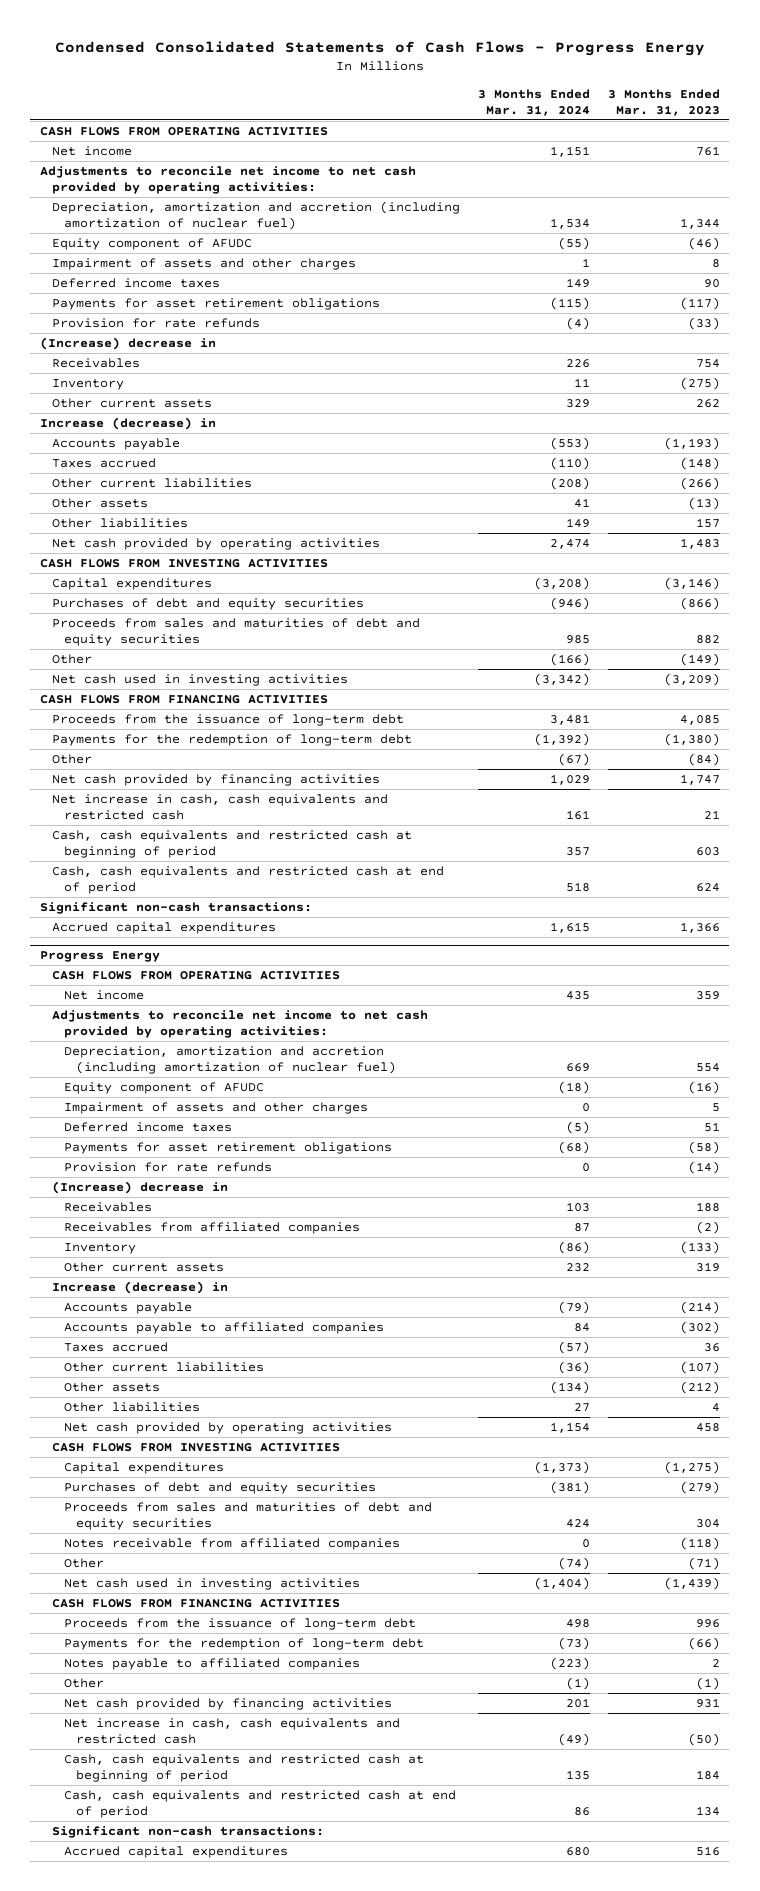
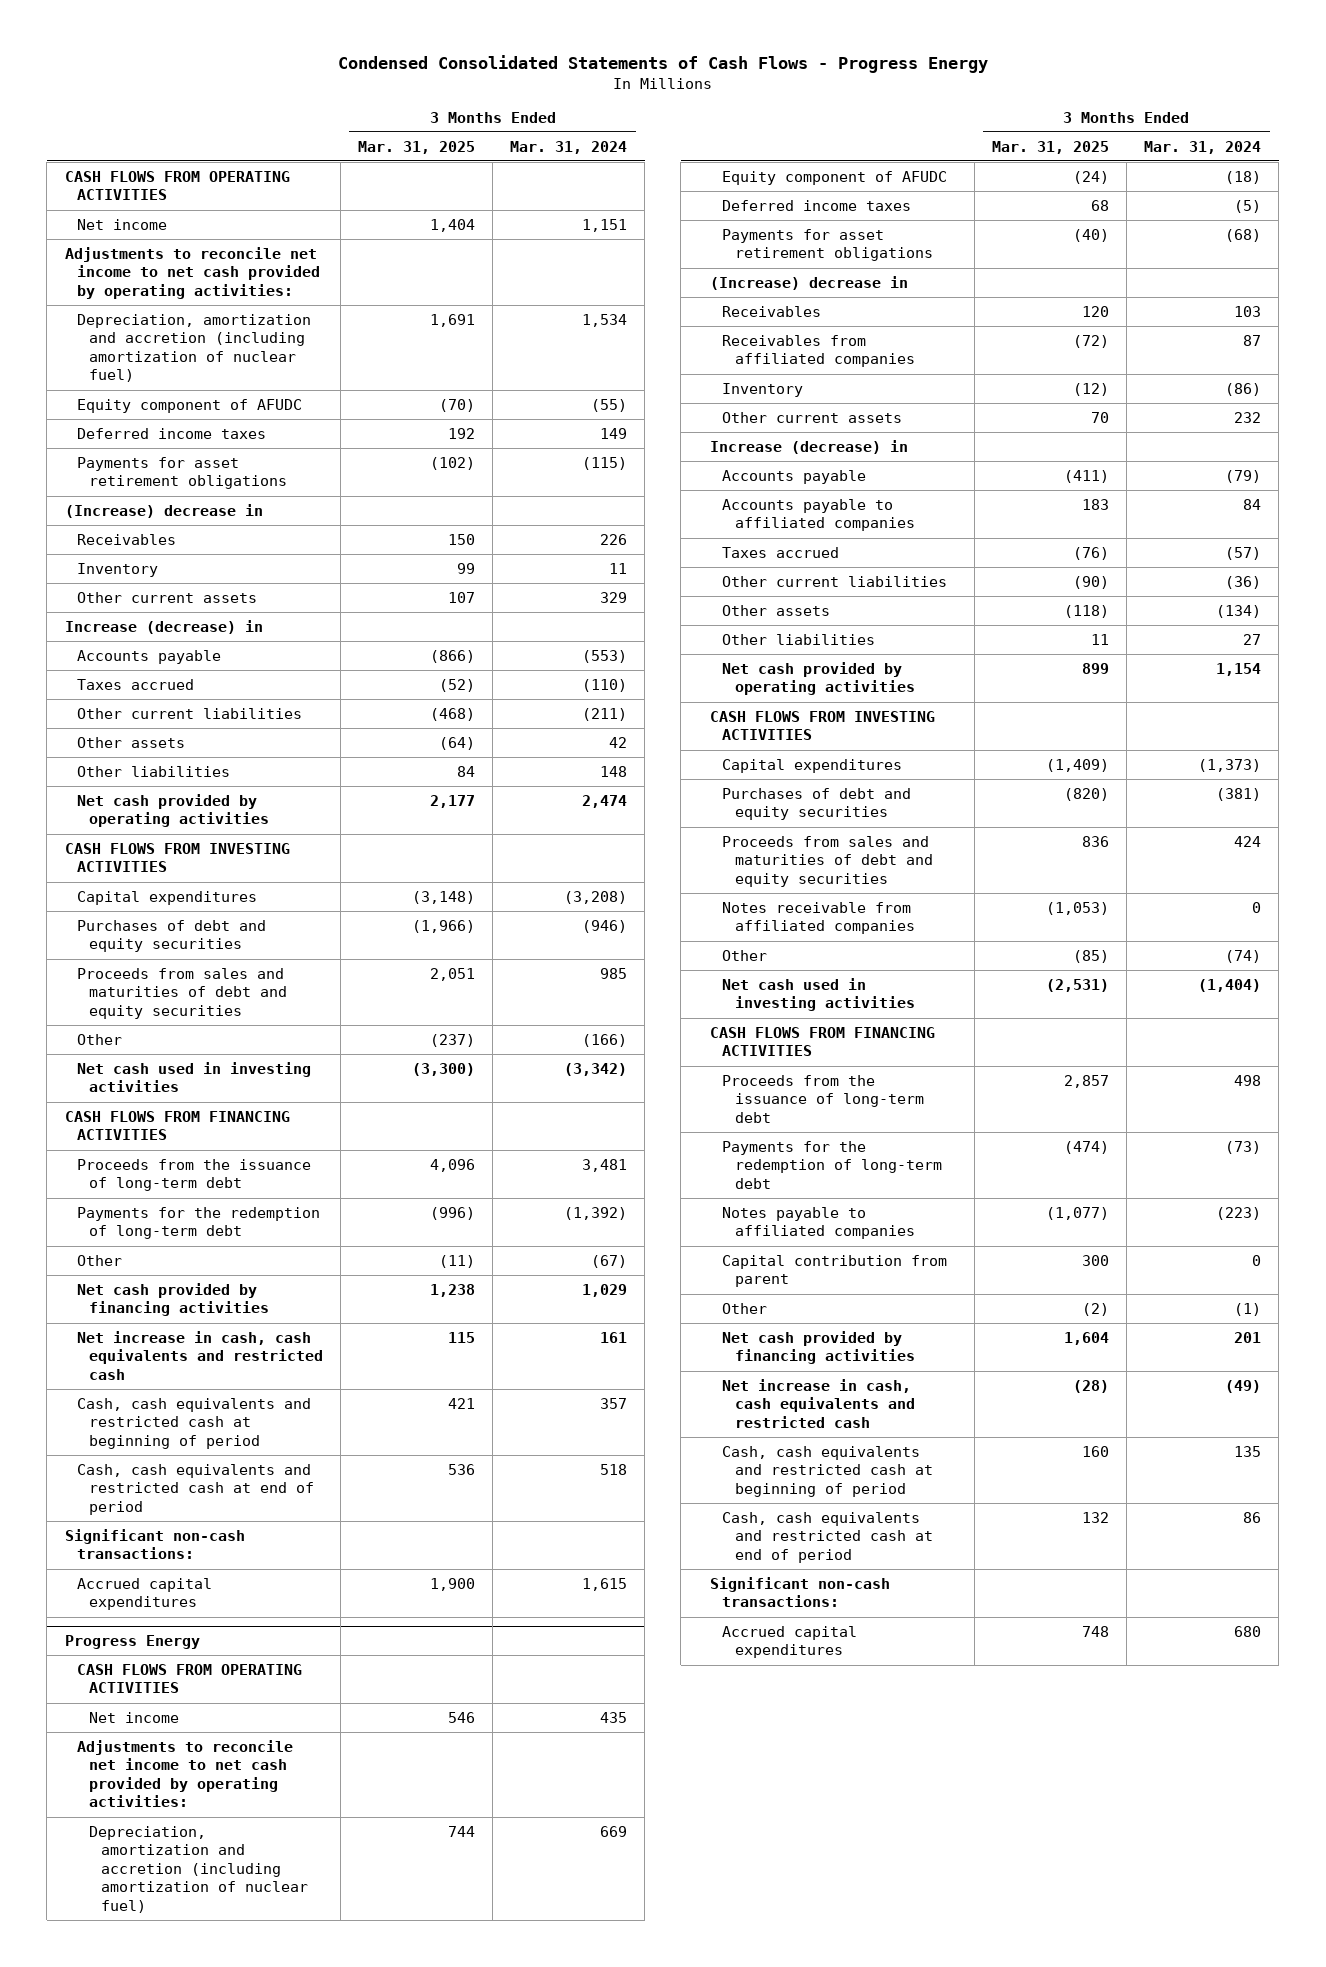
[608,88,721,117] 3 Months Ended Mar. 31, 2023 -> none
none -> [357,140,475,154] Mar. 31, 2025
[51,257,356,270] Impairment of assets and other charges -> none
[51,317,260,328] Provision for rate refunds -> none
[549,476,590,490] (208) -> [582,707,628,721] (211)
[573,497,590,508] 41 -> [609,736,628,748] 42
[565,517,590,528] 149 -> [600,765,628,777] 148
[63,1101,368,1114] Impairment of assets and other charges -> none
[63,1161,272,1172] Provision for rate refunds -> none
none -> [722,1254,948,1288] Capital contribution from parent

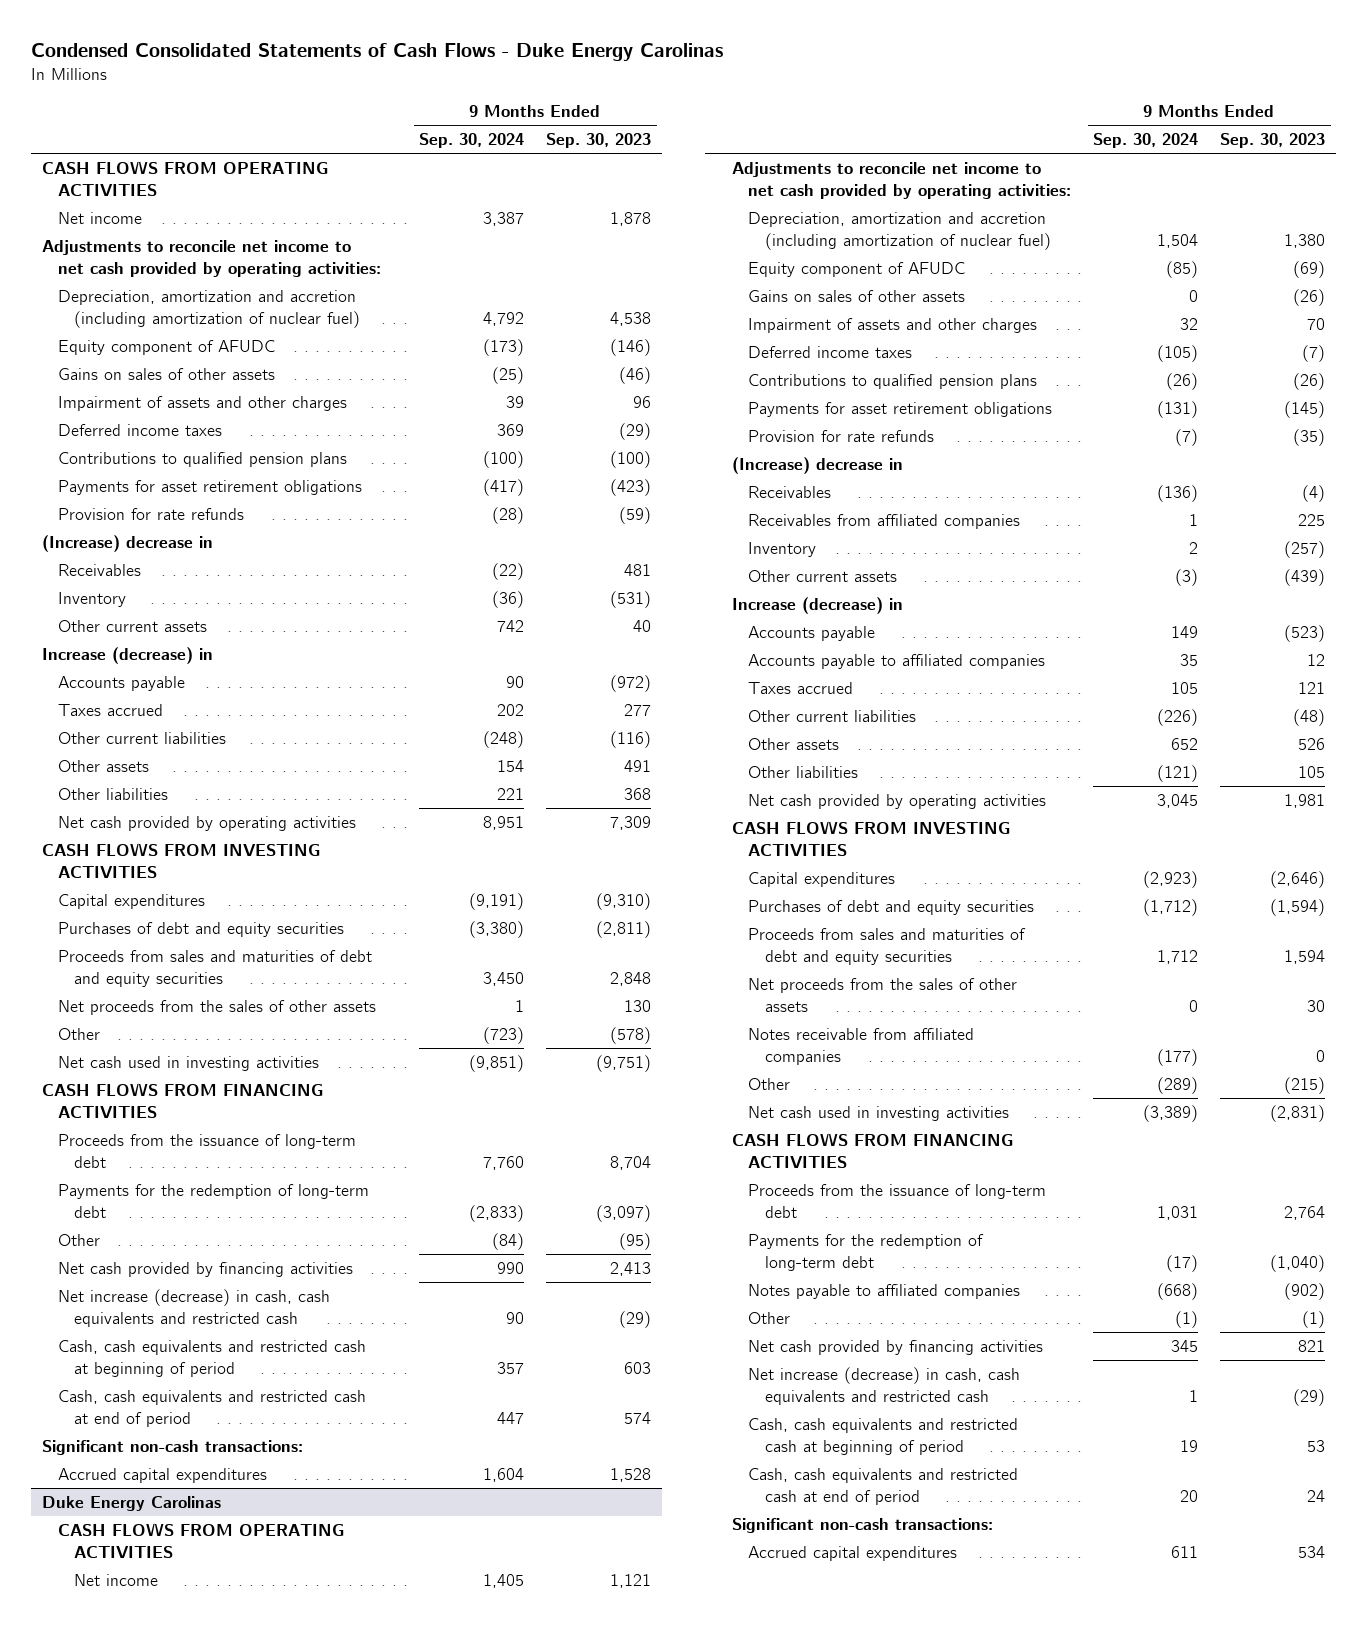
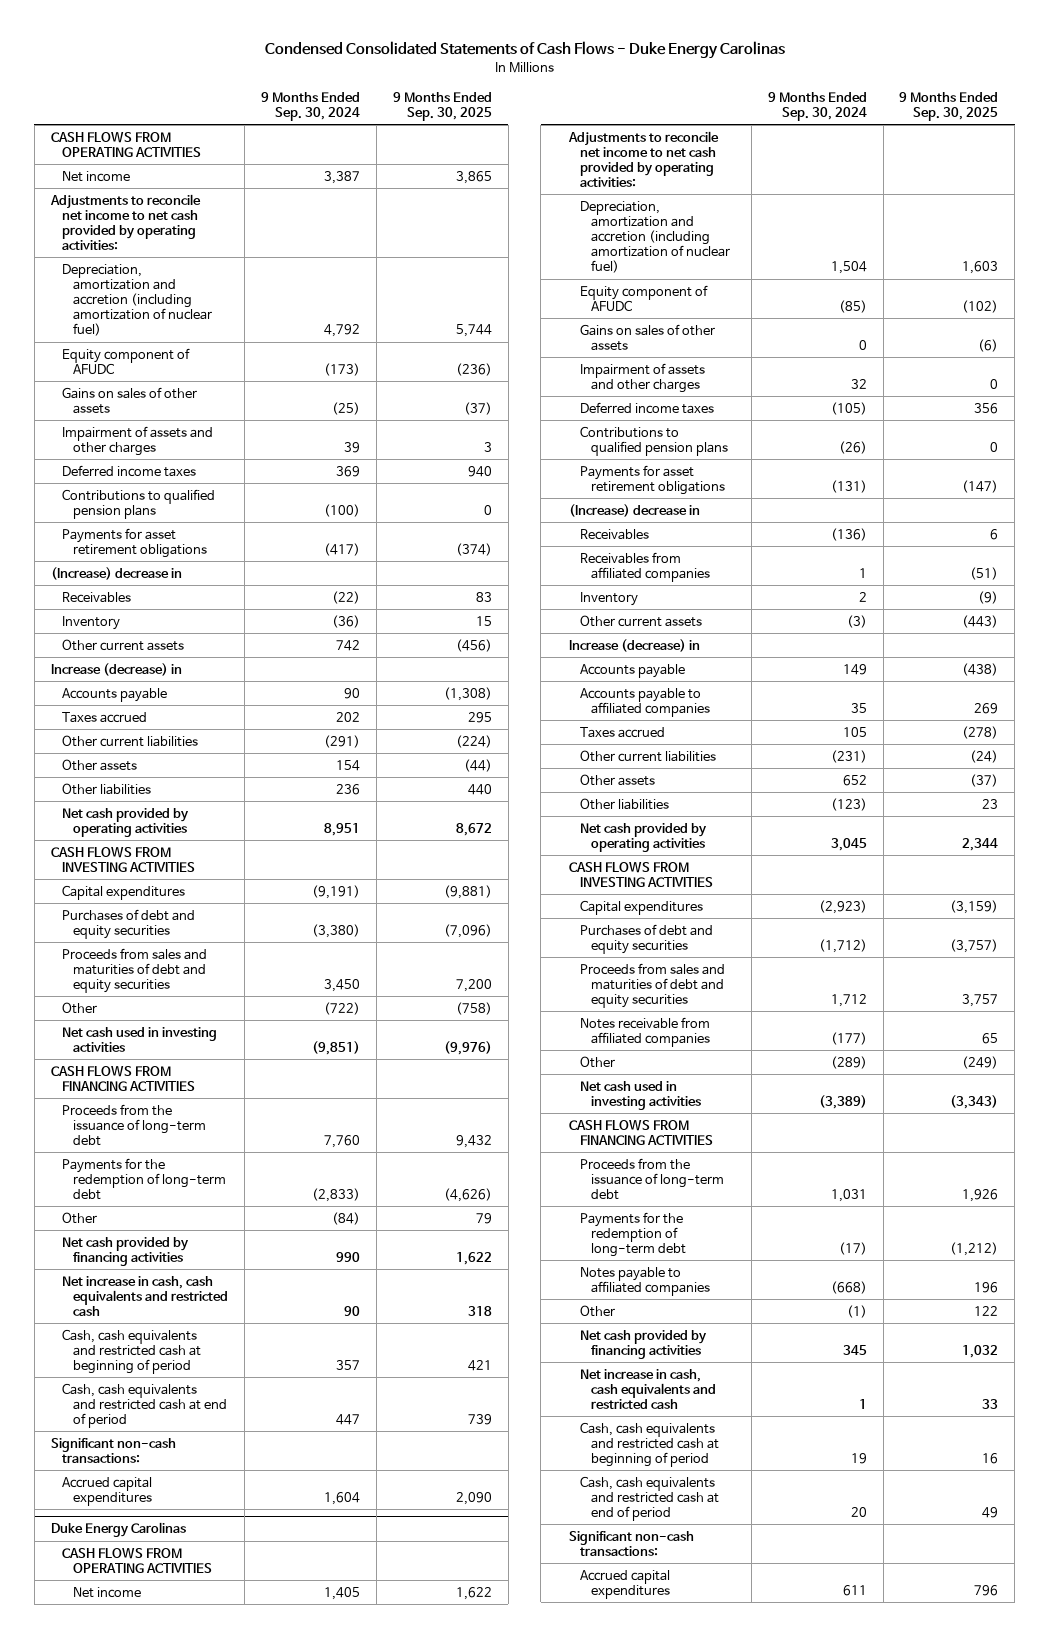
[546,132,652,148] Sep. 30, 2023 -> none
none -> [392,91,492,121] 9 Months Ended Sep. 30, 2025
[57,507,244,520] Provision for rate refunds -> none
[483,730,525,748] (248) -> [324,734,361,748] (291)
[497,787,525,800] 221 -> [336,783,361,795] 236
[57,999,376,1015] Net proceeds from the sales of other assets -> none
[483,1026,525,1044] (723) -> [324,1001,361,1015] (722)
[57,1288,330,1327] Net increase (decrease) in cash, cash equivalents and restricted cash -> [62,1275,229,1316] Net increase in cash, cash equivalents and restricted cash
[748,429,935,442] Provision for rate refunds -> none
[1157,708,1199,726] (226) -> [830,749,867,763] (231)
[1157,764,1199,782] (121) -> [830,797,867,811] (123)
[748,977,1018,1012] Net proceeds from the sales of other assets -> none
[748,1366,1021,1405] Net increase (decrease) in cash, cash equivalents and restricted cash -> [579,1368,717,1409] Net increase in cash, cash equivalents and restricted cash

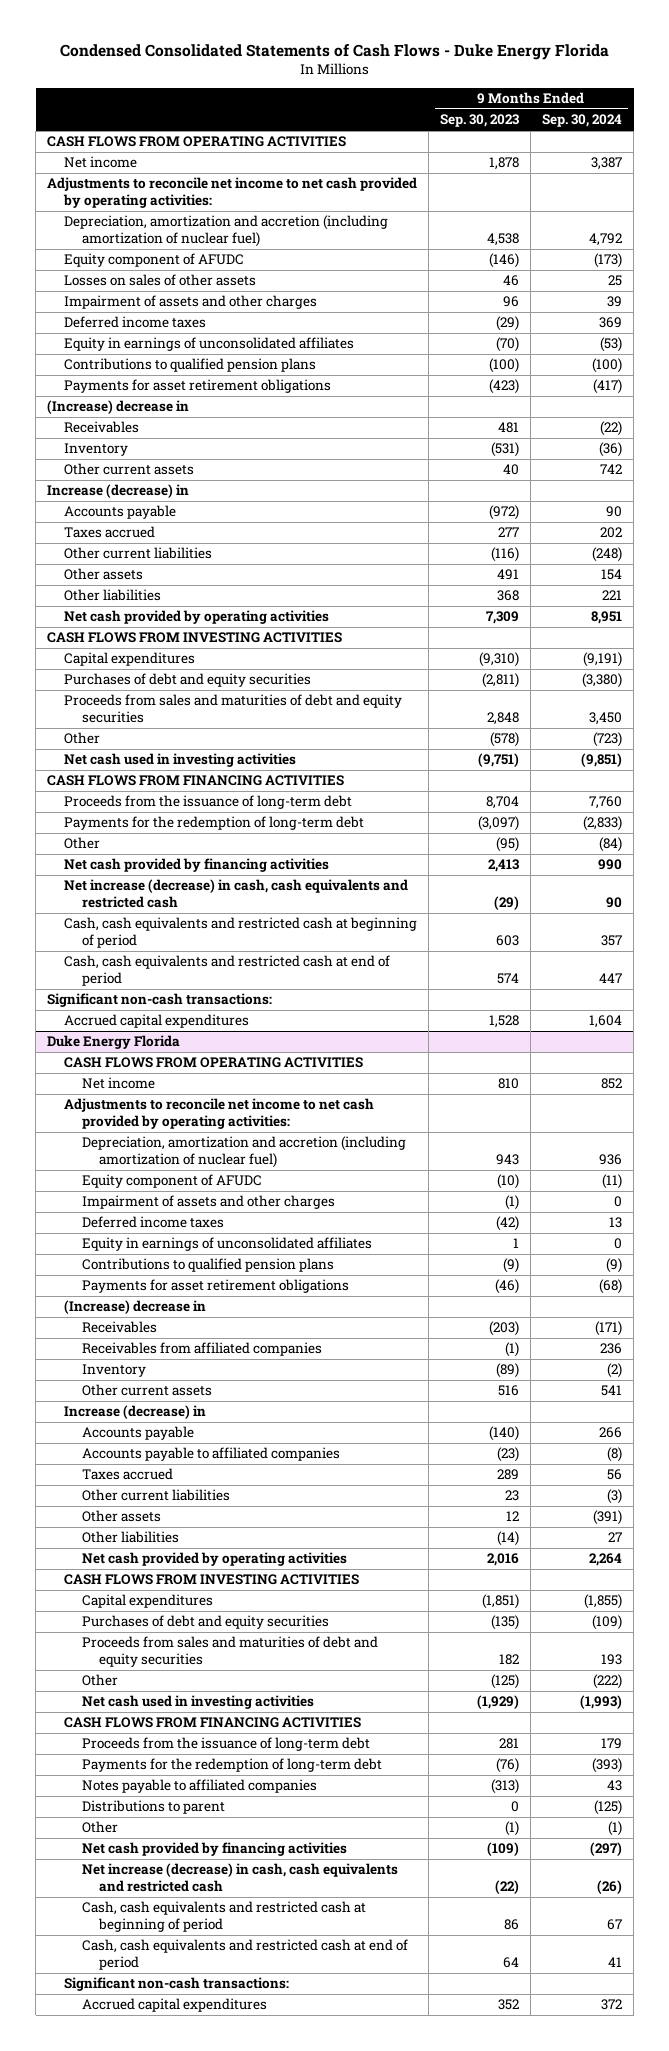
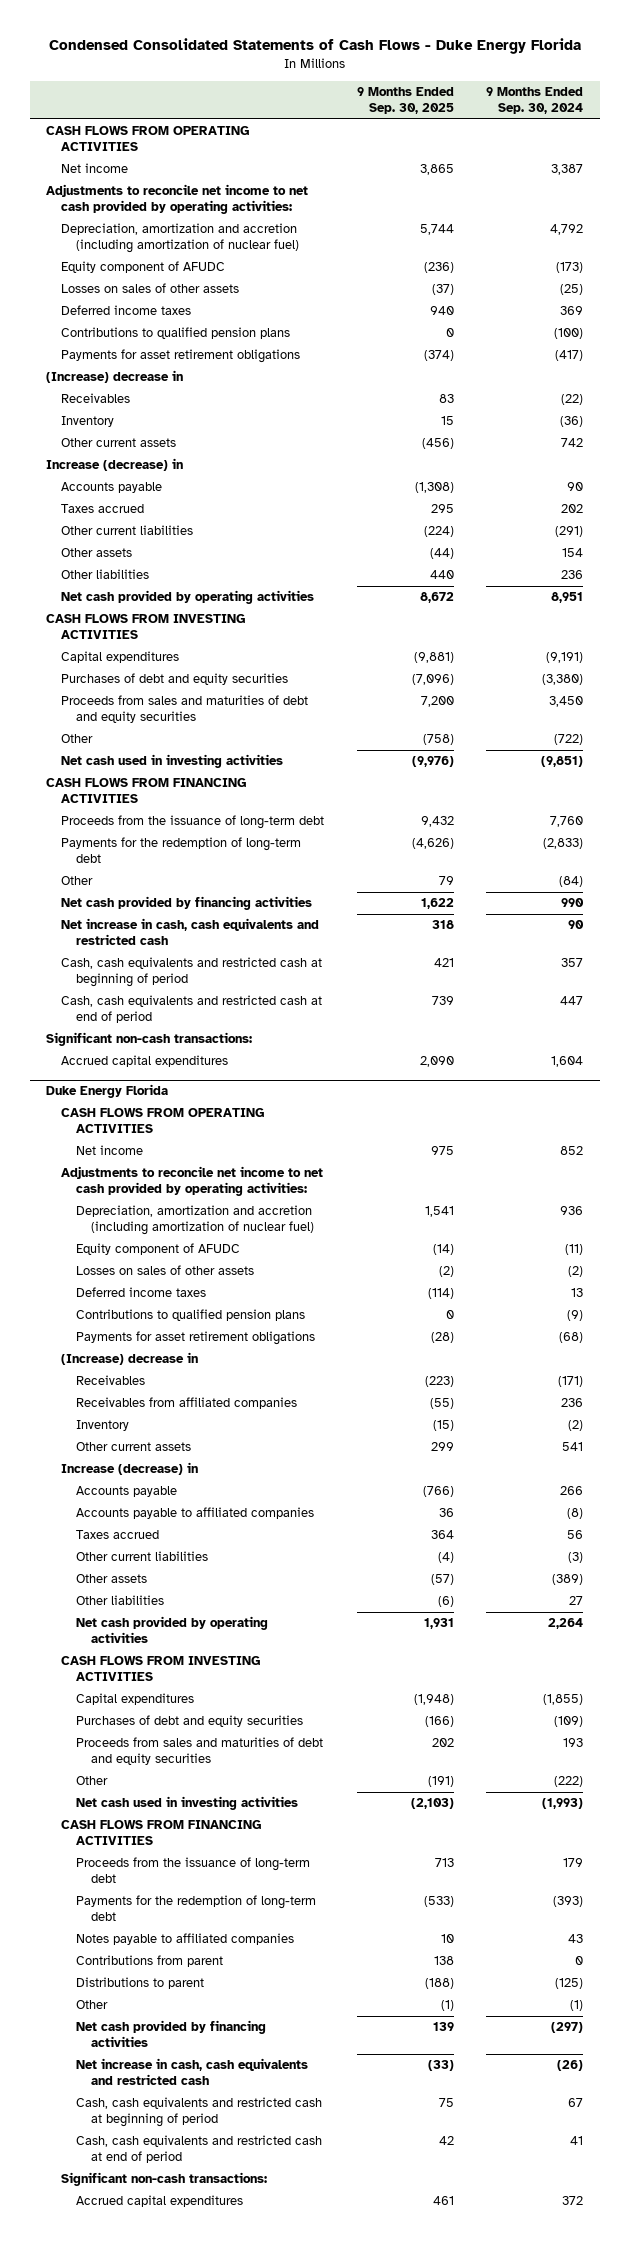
[440,114,520,128] Sep. 30, 2023 -> none
none -> [356,87,454,115] 9 Months Ended Sep. 30, 2025
[64,295,318,310] Impairment of assets and other charges -> none
[608,275,623,287] 25 -> [560,284,584,296] (25)
[64,337,355,352] Equity in earnings of unconsolidated affiliates -> none
[592,547,623,563] (248) -> [555,526,584,538] (291)
[602,590,623,601] 221 -> [561,570,584,580] 236
[593,732,623,748] (723) -> [554,734,584,746] (722)
[64,879,409,909] Net increase (decrease) in cash, cash equivalents and restricted cash -> [61,918,320,946] Net increase in cash, cash equivalents and restricted cash
[81,1195,335,1210] Impairment of assets and other charges -> none
none -> [76,1265,255,1276] Losses on sales of other assets
[81,1237,372,1252] Equity in earnings of unconsolidated affiliates -> none
[593,1510,623,1526] (391) -> [552,1574,584,1586] (389)
none -> [76,1955,224,1968] Contributions from parent
[81,1863,398,1893] Net increase (decrease) in cash, cash equivalents and restricted cash -> [76,2058,309,2086] Net increase in cash, cash equivalents and restricted cash

